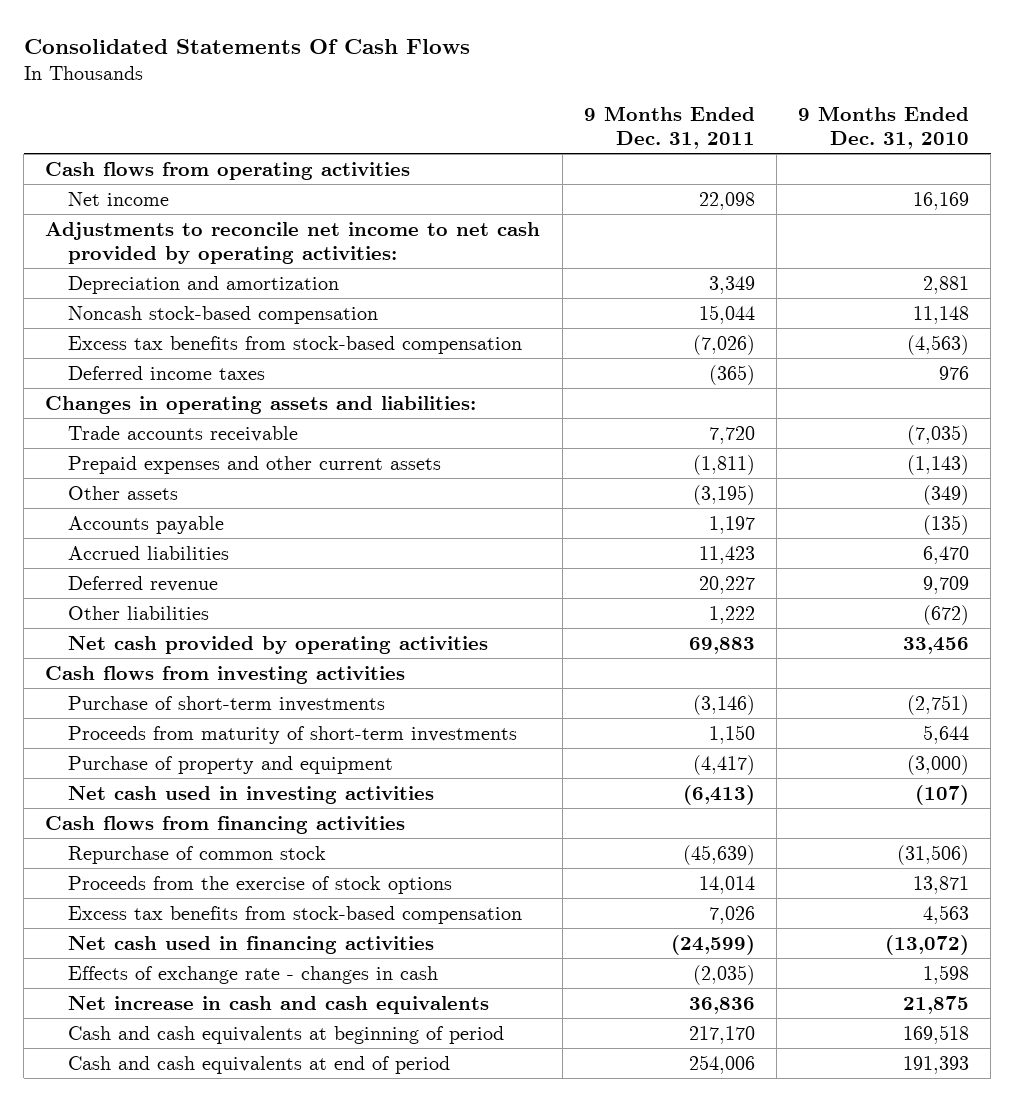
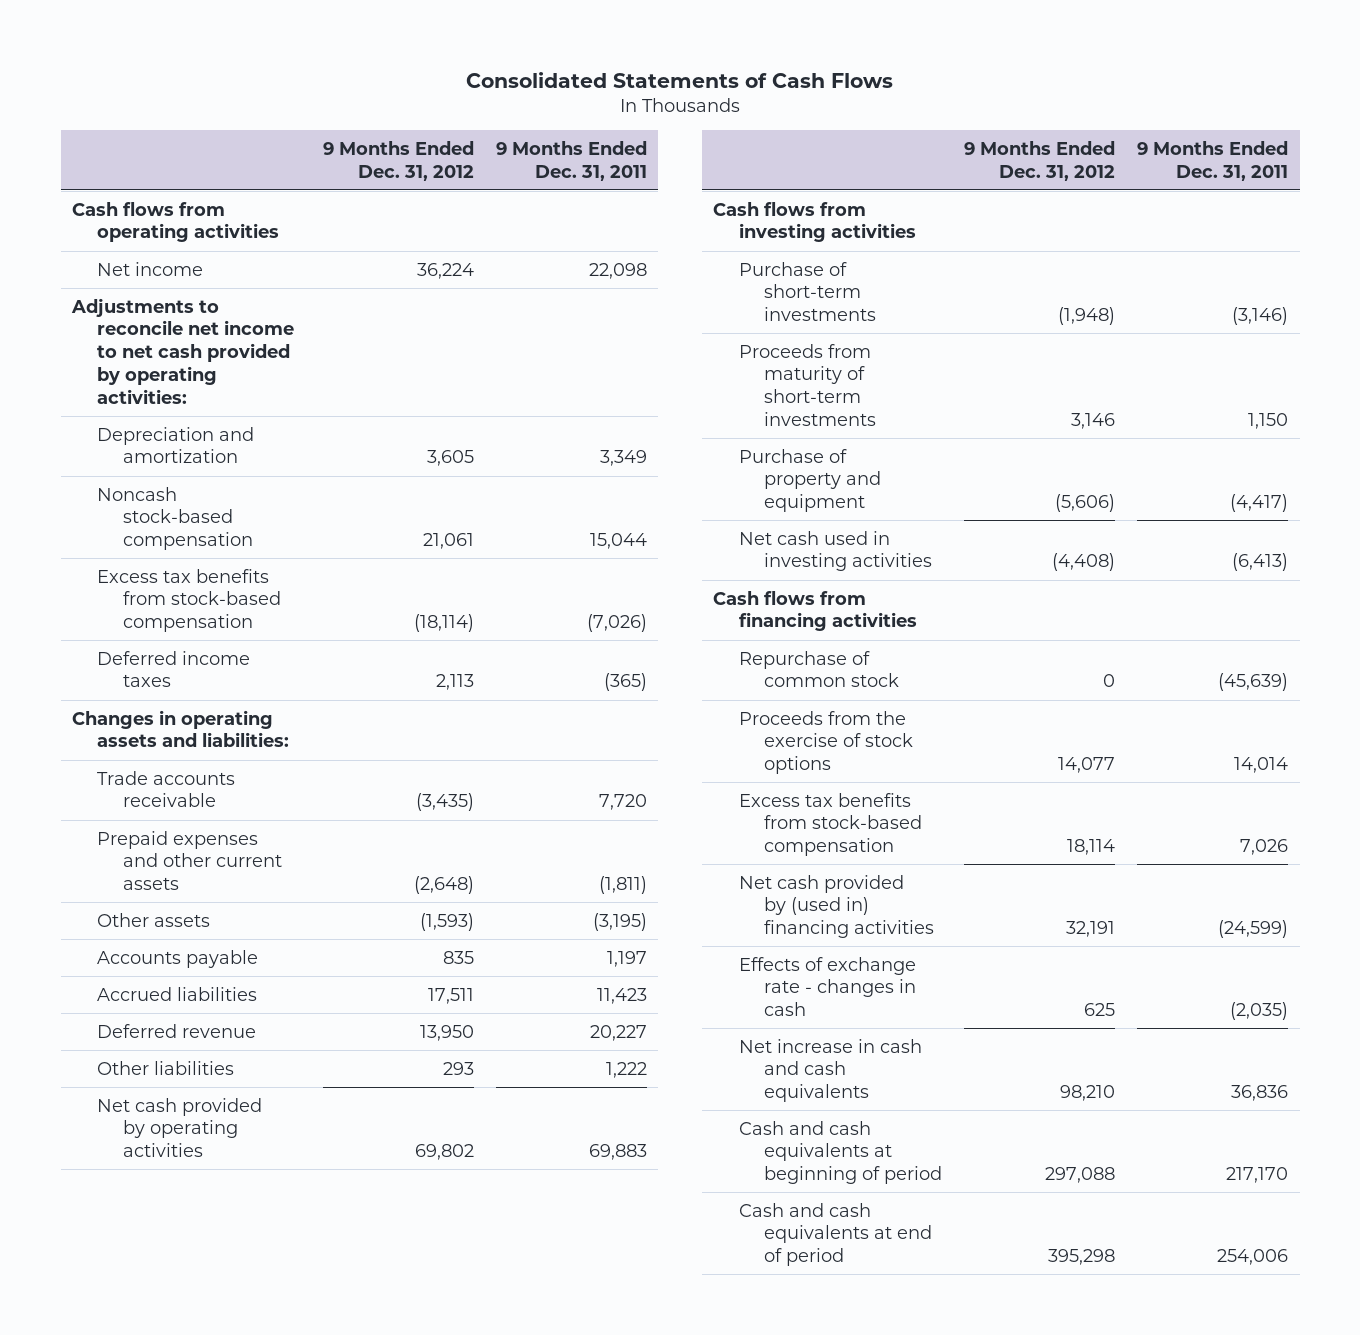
[23,38,470,54] Consolidated Statements Of Cash Flows -> [466,72,894,89] Consolidated Statements of Cash Flows
[798,105,970,149] 9 Months Ended Dec. 31, 2010 -> none
none -> [322,140,474,181] 9 Months Ended Dec. 31, 2012
[67,935,434,954] Net cash used in financing activities -> [738,874,935,939] Net cash provided by (used in) financing activities

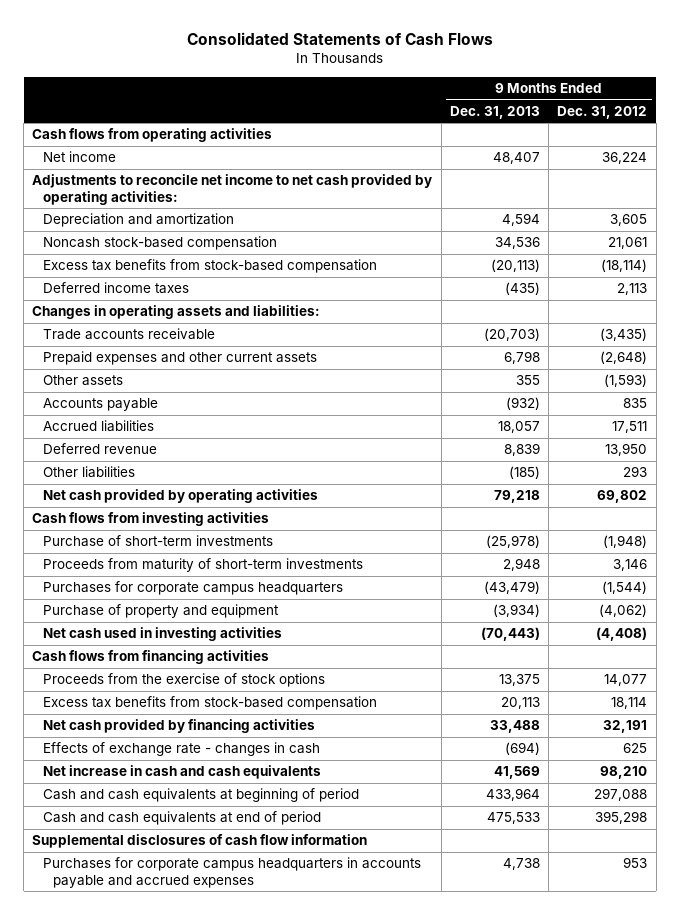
[495,140,647,181] 9 Months Ended Dec. 31, 2011 -> none
none -> [449,105,540,119] Dec. 31, 2013
none -> [42,581,343,596] Purchases for corporate campus headquarters
[1055,494,1116,513] (5,606) -> [599,604,648,618] (4,062)
[738,650,900,688] Repurchase of common stock -> none
[738,874,935,939] Net cash provided by (used in) financing activities -> [42,719,315,734] Net cash provided by financing activities
none -> [32,834,368,849] Supplemental disclosures of cash flow information
none -> [42,857,421,888] Purchases for corporate campus headquarters in accounts payable and accrued expenses

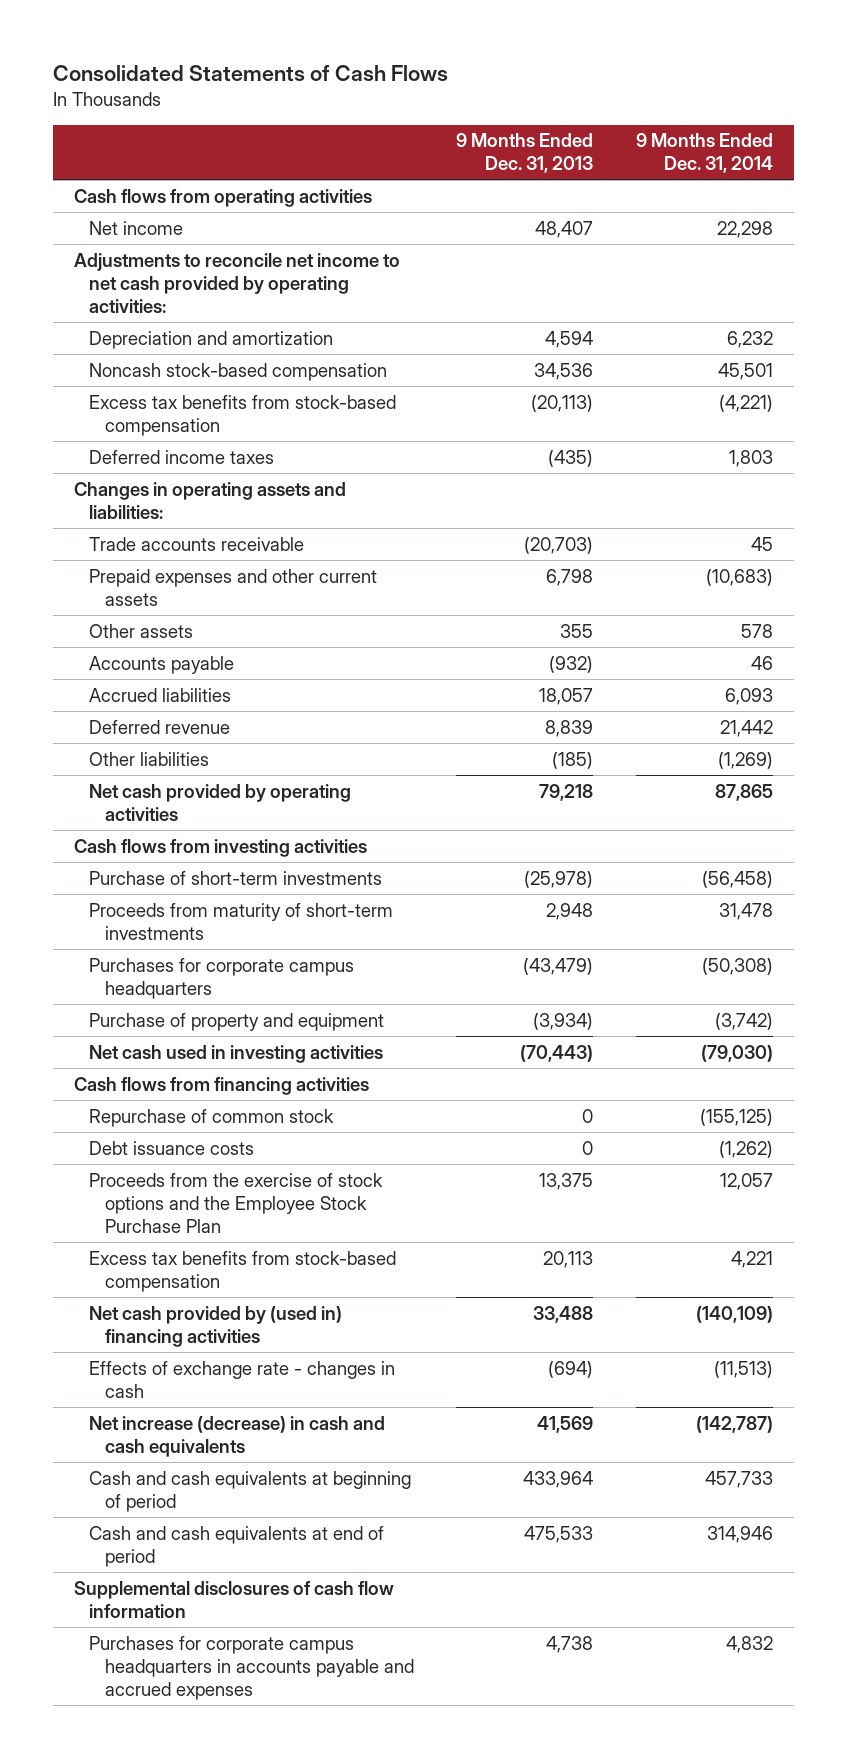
[557,105,648,119] Dec. 31, 2012 -> none
none -> [636,133,774,174] 9 Months Ended Dec. 31, 2014
none -> [89,1108,335,1127] Repurchase of common stock
none -> [89,1140,255,1155] Debt issuance costs
[42,673,325,688] Proceeds from the exercise of stock options -> [89,1172,384,1233] Proceeds from the exercise of stock options and the Employee Stock Purchase Plan
[42,719,315,734] Net cash provided by financing activities -> [89,1305,343,1347] Net cash provided by (used in) financing activities
[42,765,321,780] Net increase in cash and cash equivalents -> [89,1415,386,1457] Net increase (decrease) in cash and cash equivalents

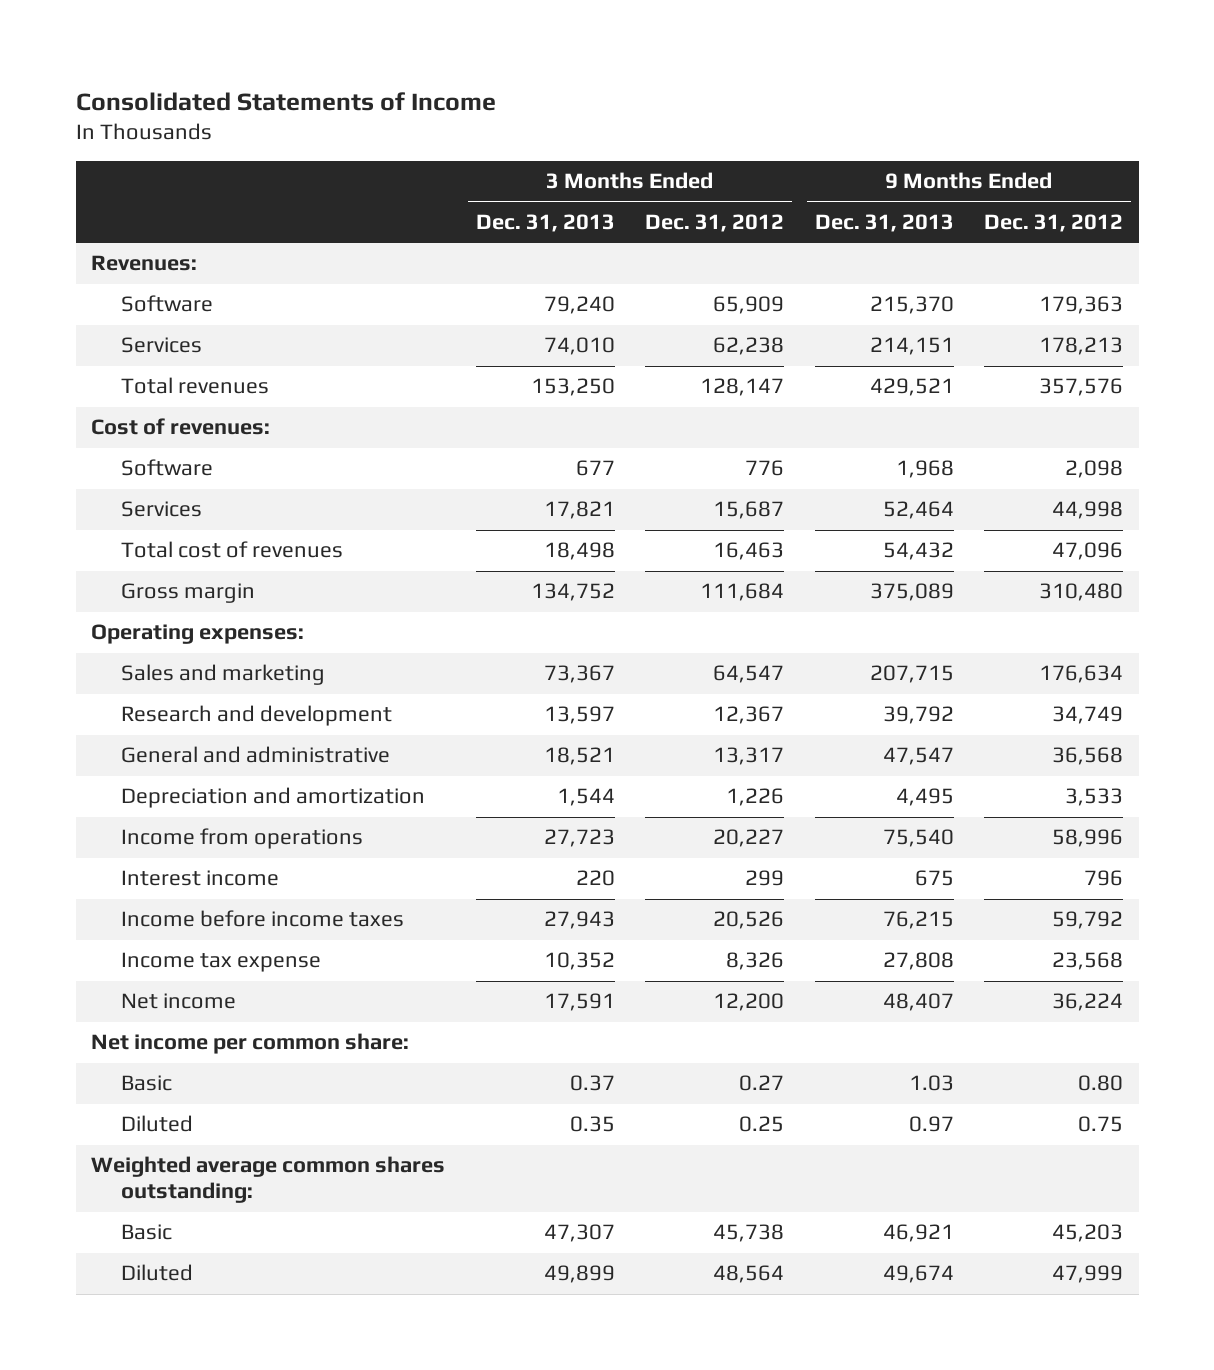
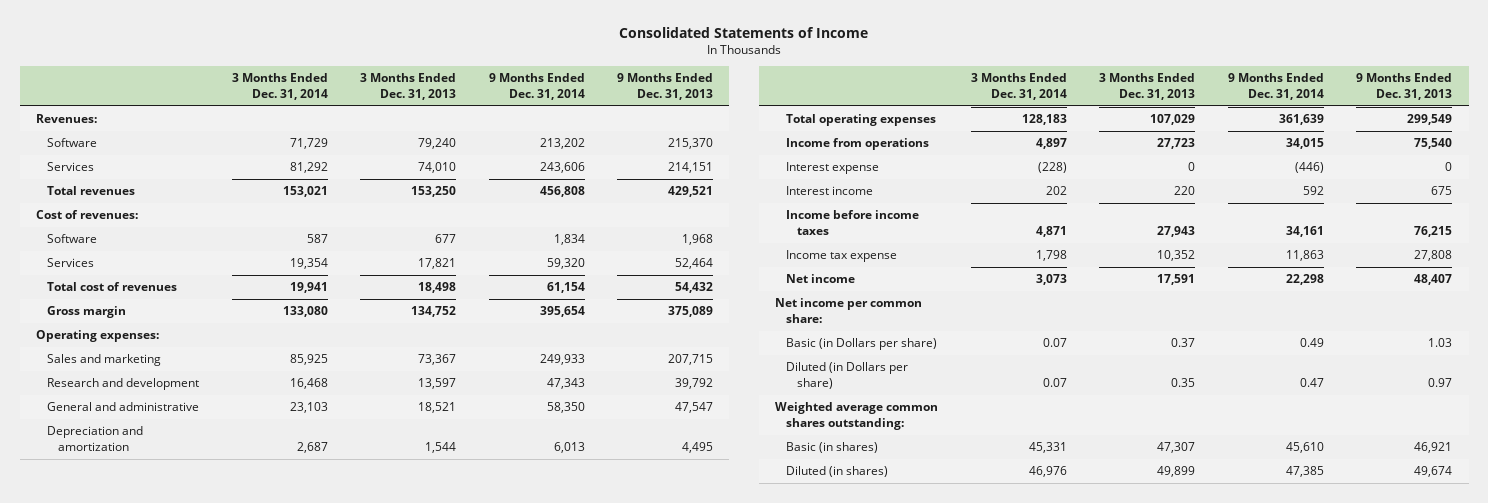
[645,214,785,233] Dec. 31, 2012 -> none
[984,214,1124,233] Dec. 31, 2012 -> none
none -> [231,73,328,100] 3 Months Ended Dec. 31, 2014
none -> [488,73,585,100] 9 Months Ended Dec. 31, 2014
none -> [786,114,937,127] Total operating expenses
none -> [786,162,880,175] Interest expense
[121,1075,173,1092] Basic -> [786,338,938,351] Basic (in Dollars per share)
[121,1115,194,1133] Diluted -> [786,362,909,389] Diluted (in Dollars per share)
[121,1224,173,1241] Basic -> [786,442,879,454] Basic (in shares)
[121,1264,194,1282] Diluted -> [786,466,889,478] Diluted (in shares)

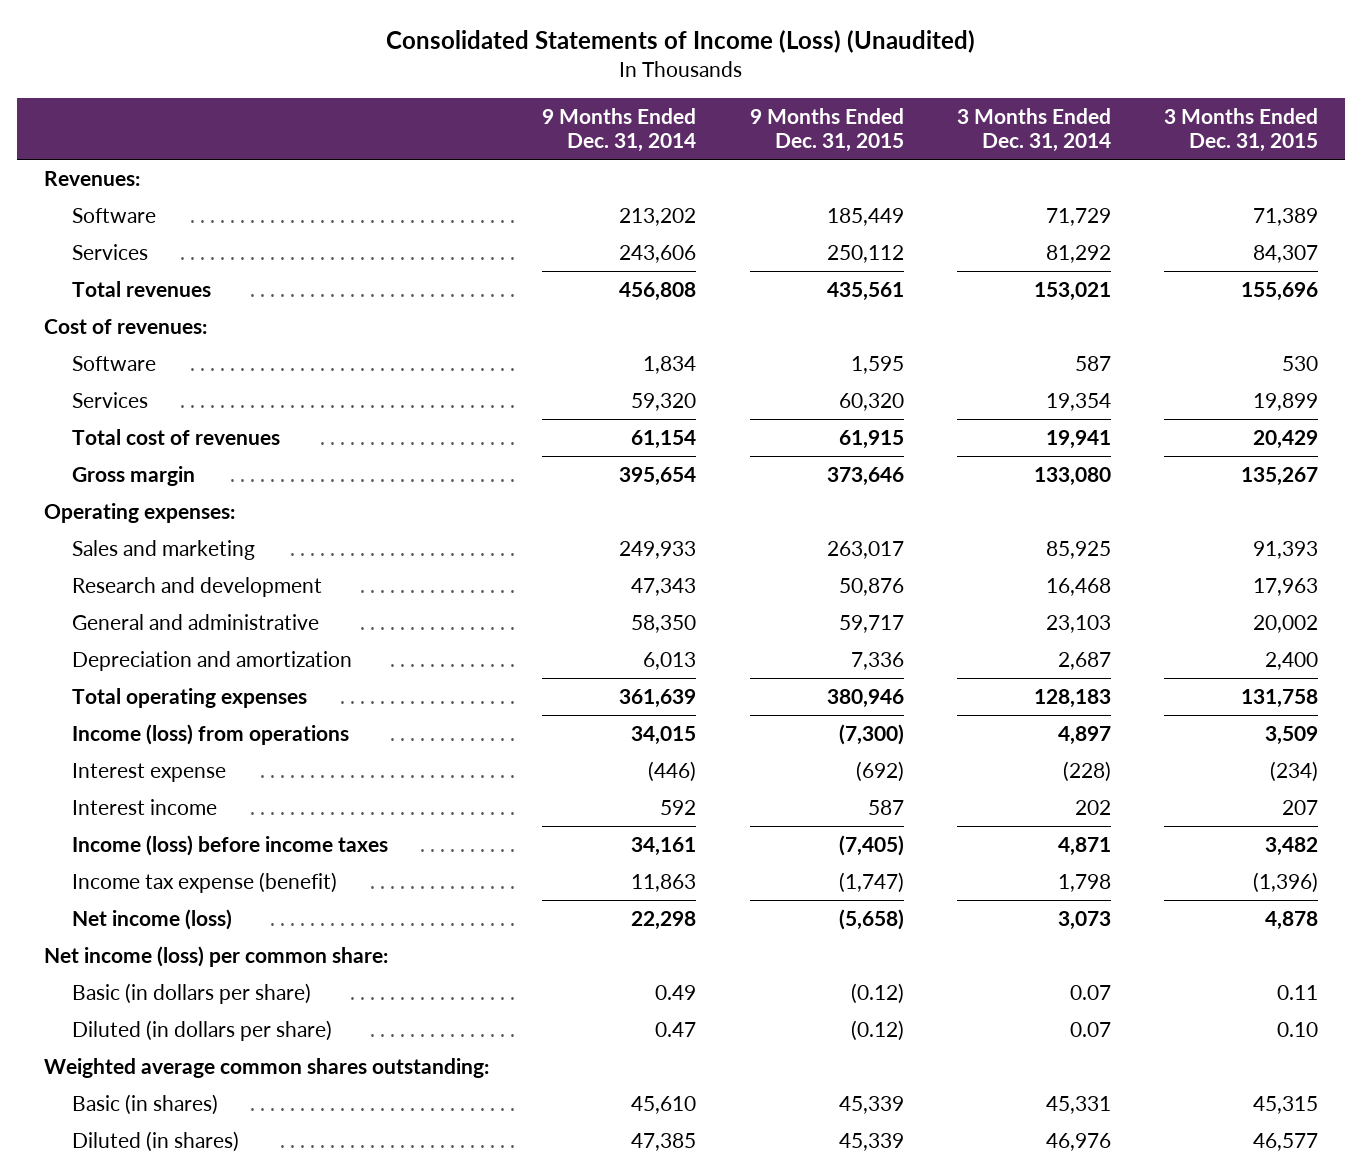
[619,27,869,39] Consolidated Statements of Income -> [386,30,976,54] Consolidated Statements of Income (Loss) (Unaudited)
[360,73,457,100] 3 Months Ended Dec. 31, 2013 -> none
[617,73,714,100] 9 Months Ended Dec. 31, 2013 -> none
none -> [749,108,904,153] 9 Months Ended Dec. 31, 2015
none -> [1164,108,1319,153] 3 Months Ended Dec. 31, 2015
[786,138,930,151] Income from operations -> [72,723,350,745] Income (loss) from operations
[786,210,920,235] Income before income taxes -> [72,834,389,856] Income (loss) before income taxes
[786,250,898,263] Income tax expense -> [72,871,338,893] Income tax expense (benefit)
[786,274,856,284] Net income -> [72,908,233,930] Net income (loss)
[775,298,923,323] Net income per common share: -> [43,945,388,967] Net income (loss) per common share:
[786,338,938,351] Basic (in Dollars per share) -> [72,982,312,1004] Basic (in dollars per share)
[786,362,909,389] Diluted (in Dollars per share) -> [72,1019,333,1041] Diluted (in dollars per share)

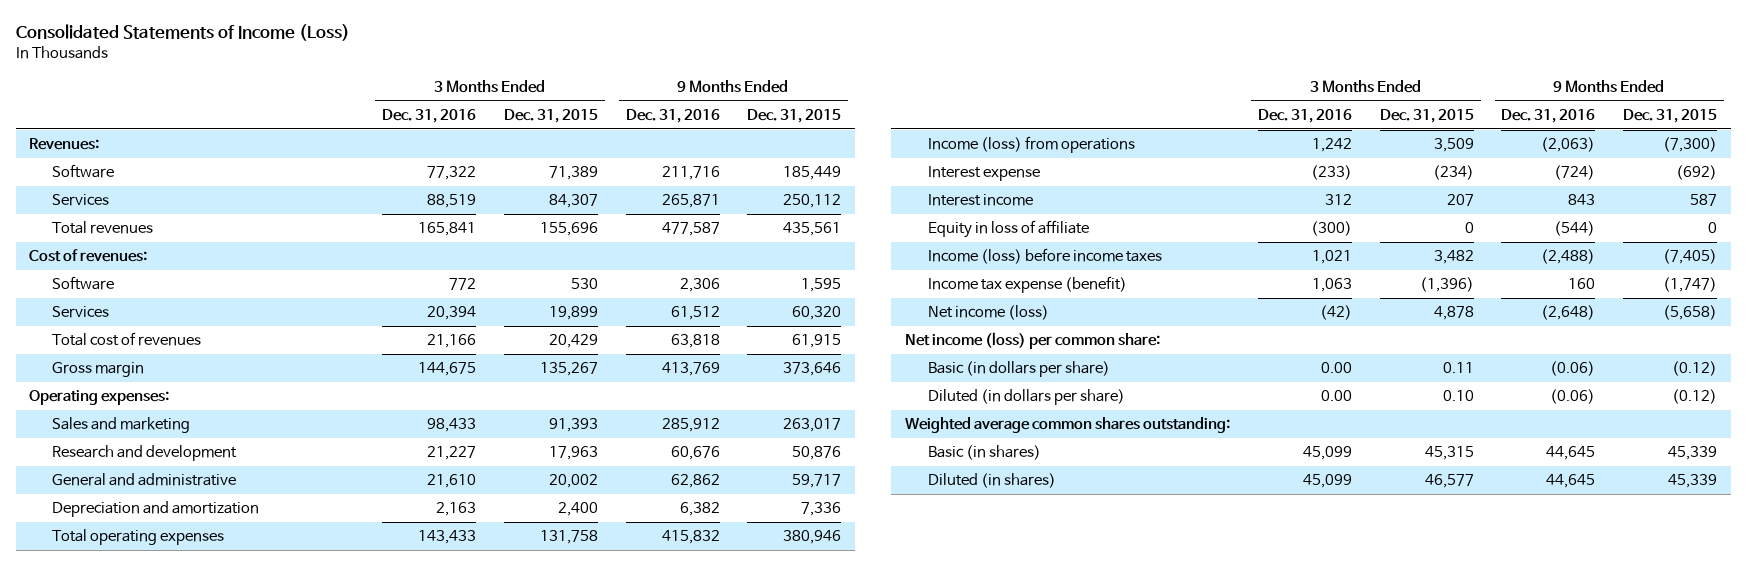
[386,30,976,54] Consolidated Statements of Income (Loss) (Unaudited) -> [15,24,350,42] Consolidated Statements of Income (Loss)
[542,108,697,153] 9 Months Ended Dec. 31, 2014 -> none
[957,108,1112,153] 3 Months Ended Dec. 31, 2014 -> none
none -> [382,108,477,123] Dec. 31, 2016
none -> [625,108,720,123] Dec. 31, 2016
none -> [927,220,1089,239] Equity in loss of affiliate

